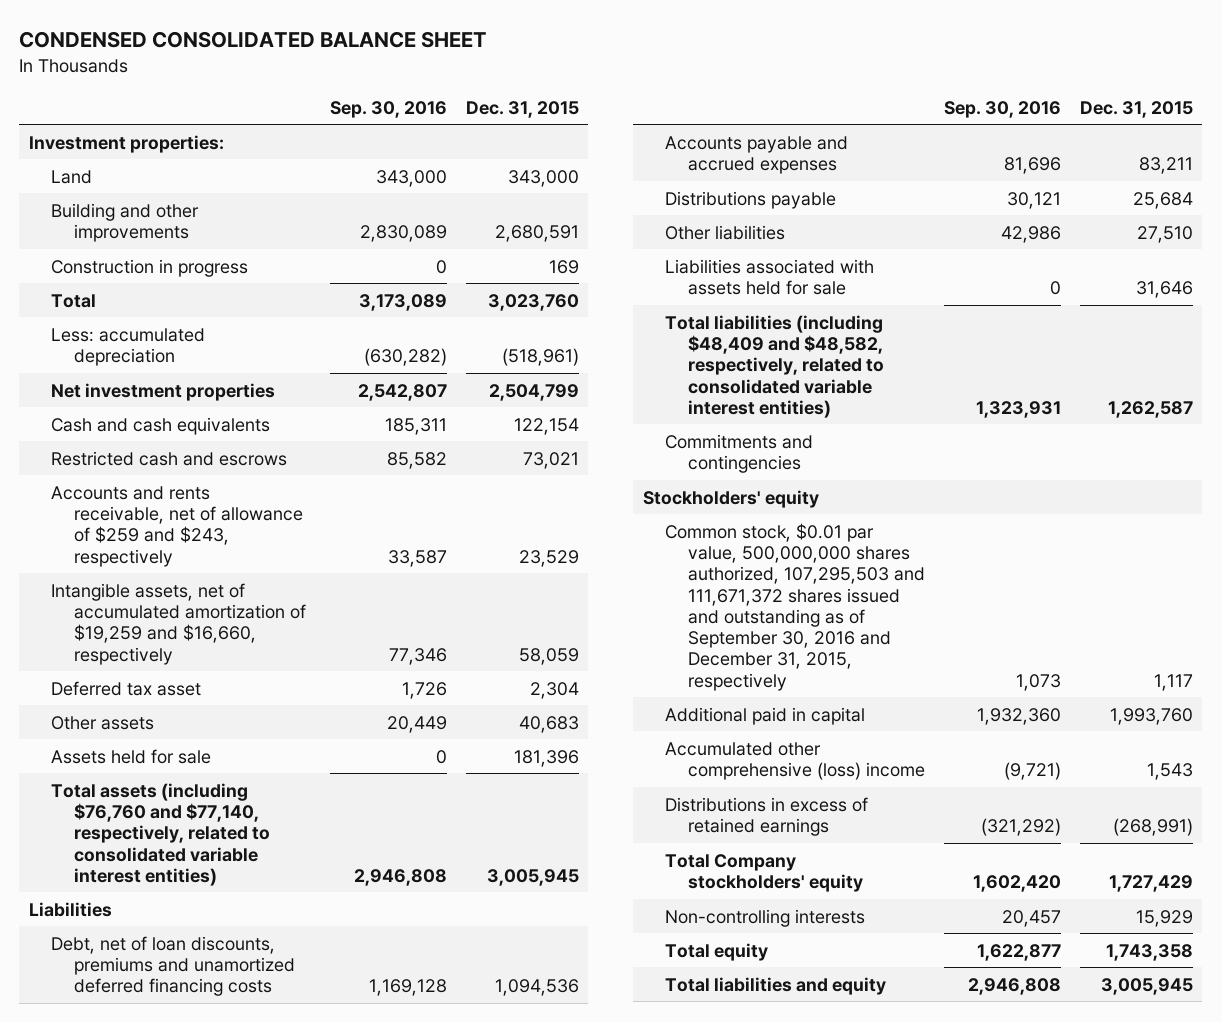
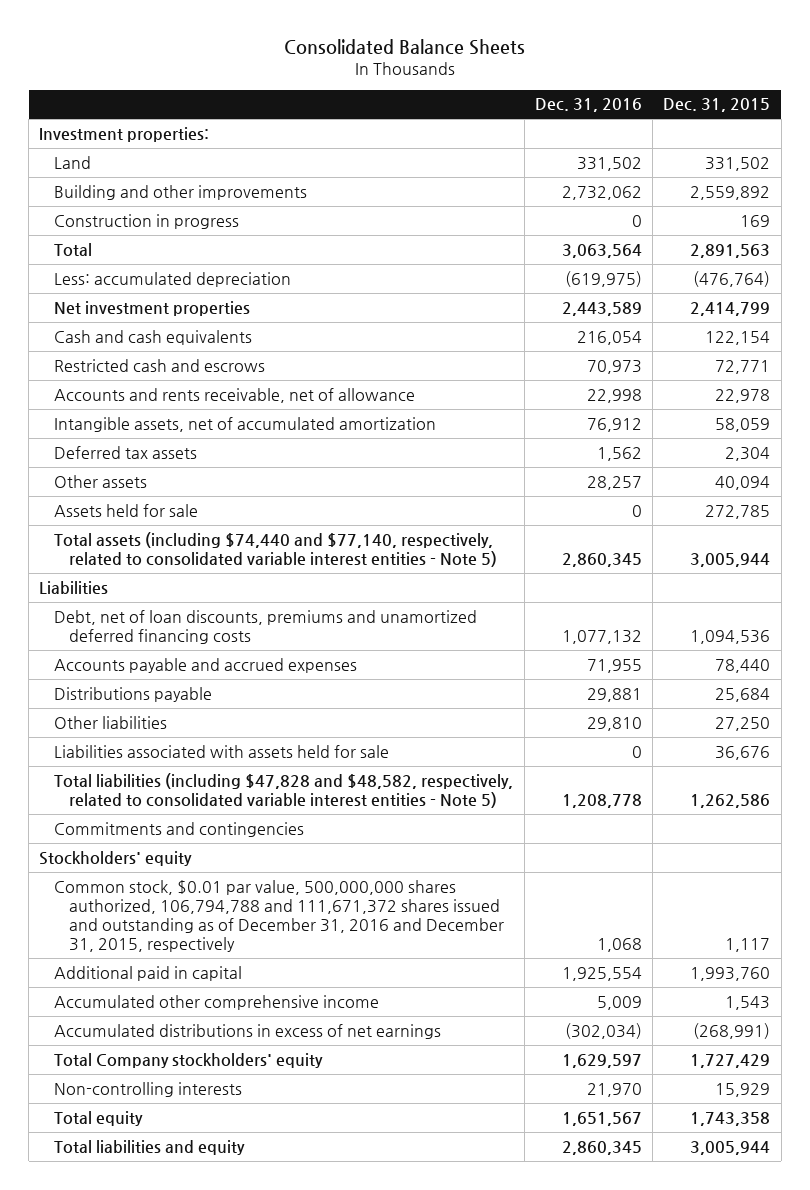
[19,31,488,49] CONDENSED CONSOLIDATED BALANCE SHEET -> [283,38,525,55] Consolidated Balance Sheets
[329,100,447,118] Sep. 30, 2016 -> none
none -> [534,98,642,113] Dec. 31, 2016
[507,169,579,187] 343,000 -> [705,156,771,171] 331,502
[494,224,579,242] 2,680,591 -> [690,185,771,200] 2,559,892
[487,293,579,311] 3,023,760 -> [690,243,771,258] 2,891,563
[501,347,579,366] (518,961) -> [693,270,771,287] (476,764)
[488,383,579,401] 2,504,799 -> [690,301,771,316] 2,414,799
[522,451,579,469] 73,021 -> [715,359,771,374] 72,771
[51,485,303,567] Accounts and rents receivable, net of allowance of $259 and $243, respectively -> [54,387,416,403] Accounts and rents receivable, net of allowance
[518,549,579,567] 23,529 -> [715,388,771,403] 22,978
[51,582,306,665] Intangible assets, net of accumulated amortization of $19,259 and $16,660, respectively -> [54,416,437,432] Intangible assets, net of accumulated amortization
[51,680,202,696] Deferred tax asset -> [54,445,198,459] Deferred tax assets
[518,715,579,733] 40,683 -> [715,475,771,490] 40,094
[513,749,579,767] 181,396 -> [705,504,771,519] 272,785
[51,782,270,886] Total assets (including $76,760 and $77,140, respectively, related to consolidated variable interest entities) -> [54,531,498,567] Total assets (including $74,440 and $77,140, respectively, related to consolidated variable interest entities - Note 5)
[486,868,579,886] 3,005,945 -> [690,552,771,567] 3,005,944
[1138,156,1193,174] 83,211 -> [715,658,771,673] 78,440
[1136,225,1193,243] 27,510 -> [715,716,771,731] 27,250
[1135,280,1193,298] 31,646 -> [715,745,771,760] 36,676
[665,314,884,418] Total liabilities (including $48,409 and $48,582, respectively, related to consolidated variable interest entities) -> [54,772,514,808] Total liabilities (including $47,828 and $48,582, respectively, related to consolidated variable interest entities - Note 5)
[1107,400,1193,418] 1,262,587 -> [690,793,771,808] 1,262,586
[665,522,925,691] Common stock, $0.01 par value, 500,000,000 shares authorized, 107,295,503 and 111,671,372 shares issued and outstanding as of September 30, 2016 and December 31, 2015, respectively -> [54,879,505,953] Common stock, $0.01 par value, 500,000,000 shares authorized, 106,794,788 and 111,671,372 shares issued and outstanding as of December 31, 2016 and December 31, 2015, respectively
[665,741,925,780] Accumulated other comprehensive (loss) income -> [54,994,380,1010] Accumulated other comprehensive income
[665,796,869,836] Distributions in excess of retained earnings -> [54,1023,442,1039] Accumulated distributions in excess of net earnings
[1100,977,1193,995] 3,005,945 -> [690,1140,771,1155] 3,005,944

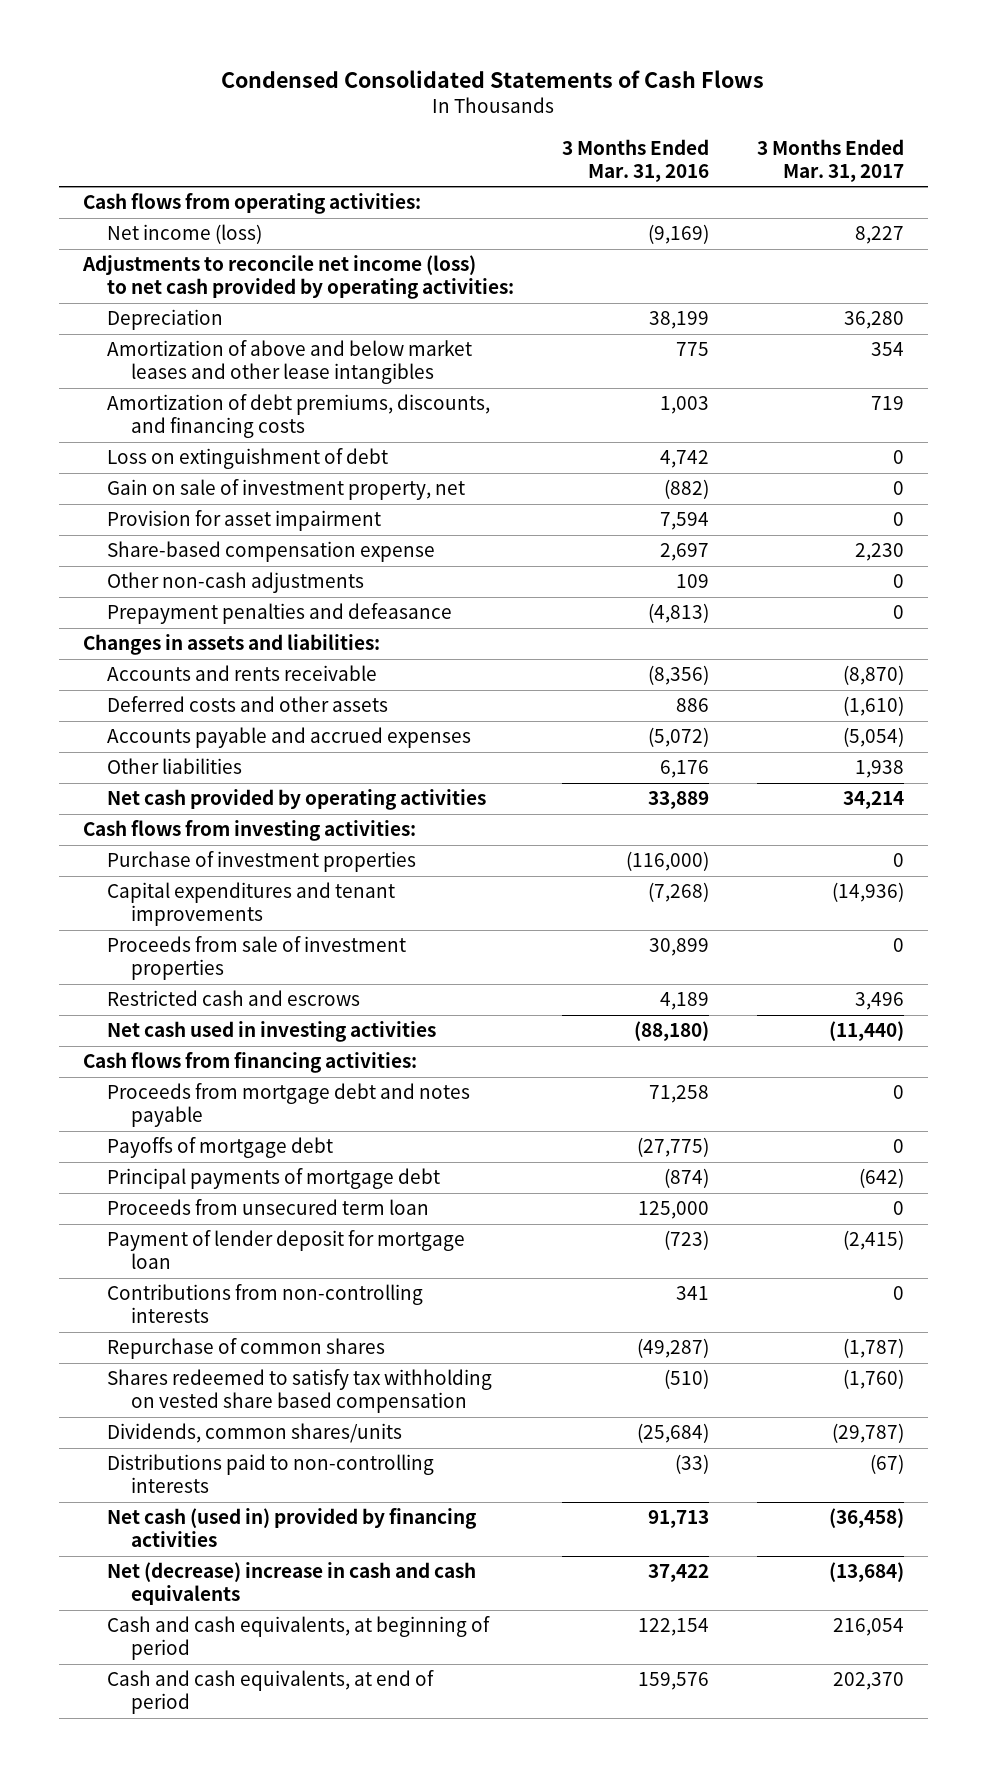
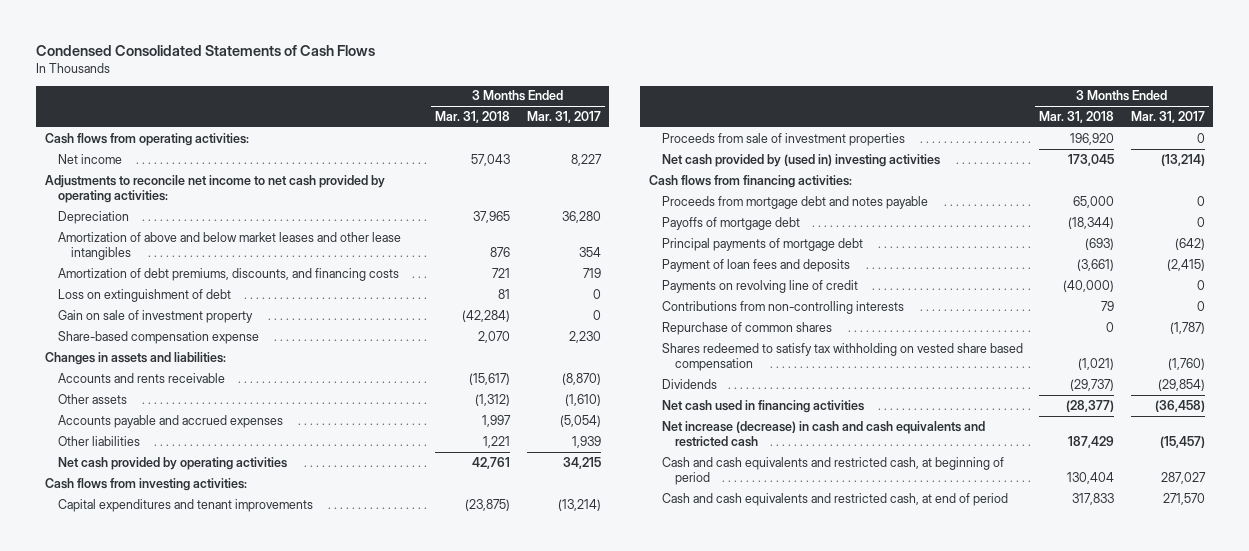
[561,138,709,182] 3 Months Ended Mar. 31, 2016 -> none
none -> [435,111,511,124] Mar. 31, 2018
[106,224,262,245] Net income (loss) -> [57,153,122,164] Net income
[81,255,514,300] Adjustments to reconcile net income (loss) to net cash provided by operating activities: -> [44,174,385,204] Adjustments to reconcile net income to net cash provided by operating activities:
[106,510,381,532] Provision for asset impairment -> none
[106,479,465,501] Gain on sale of investment property, net -> [57,309,253,323] Gain on sale of investment property
[106,572,364,594] Other non-cash adjustments -> none
[106,603,452,625] Prepayment penalties and defeasance -> none
[106,696,388,713] Deferred costs and other assets -> [57,393,127,404] Other assets
[854,760,904,779] 1,938 -> [571,435,601,448] 1,939
[842,791,904,810] 34,214 -> [562,456,601,469] 34,215
[106,851,416,873] Purchase of investment properties -> none
[831,882,904,903] (14,936) -> [557,498,601,511] (13,214)
[106,990,360,1007] Restricted cash and escrows -> none
[106,1021,436,1043] Net cash used in investing activities -> [661,153,940,167] Net cash provided by (used in) investing activities
[828,1021,904,1042] (11,440) -> [1160,153,1205,166] (13,214)
[106,1199,429,1216] Proceeds from unsecured term loan -> none
[106,1230,465,1270] Payment of lender deposit for mortgage loan -> [661,258,850,272] Payment of loan fees and deposits
none -> [661,279,858,293] Payments on revolving line of credit
[106,1454,434,1494] Distributions paid to non-controlling interests -> none
[106,1423,402,1444] Dividends, common shares/units -> [661,378,717,389] Dividends
[831,1423,904,1444] (29,787) -> [1157,378,1205,391] (29,854)
[106,1508,477,1548] Net cash (used in) provided by financing activities -> [661,399,864,413] Net cash used in financing activities
[106,1562,476,1606] Net (decrease) increase in cash and cash equivalents -> [661,420,985,448] Net increase (decrease) in cash and cash equivalents and restricted cash
[828,1562,904,1583] (13,684) -> [1159,436,1205,449] (15,457)
[106,1616,490,1661] Cash and cash equivalents, at beginning of period -> [661,456,1004,486] Cash and cash equivalents and restricted cash, at beginning of period
[832,1618,904,1637] 216,054 -> [1160,472,1206,485] 287,027
[106,1670,434,1715] Cash and cash equivalents, at end of period -> [661,492,1008,506] Cash and cash equivalents and restricted cash, at end of period
[832,1672,904,1691] 202,370 -> [1162,492,1205,505] 271,570

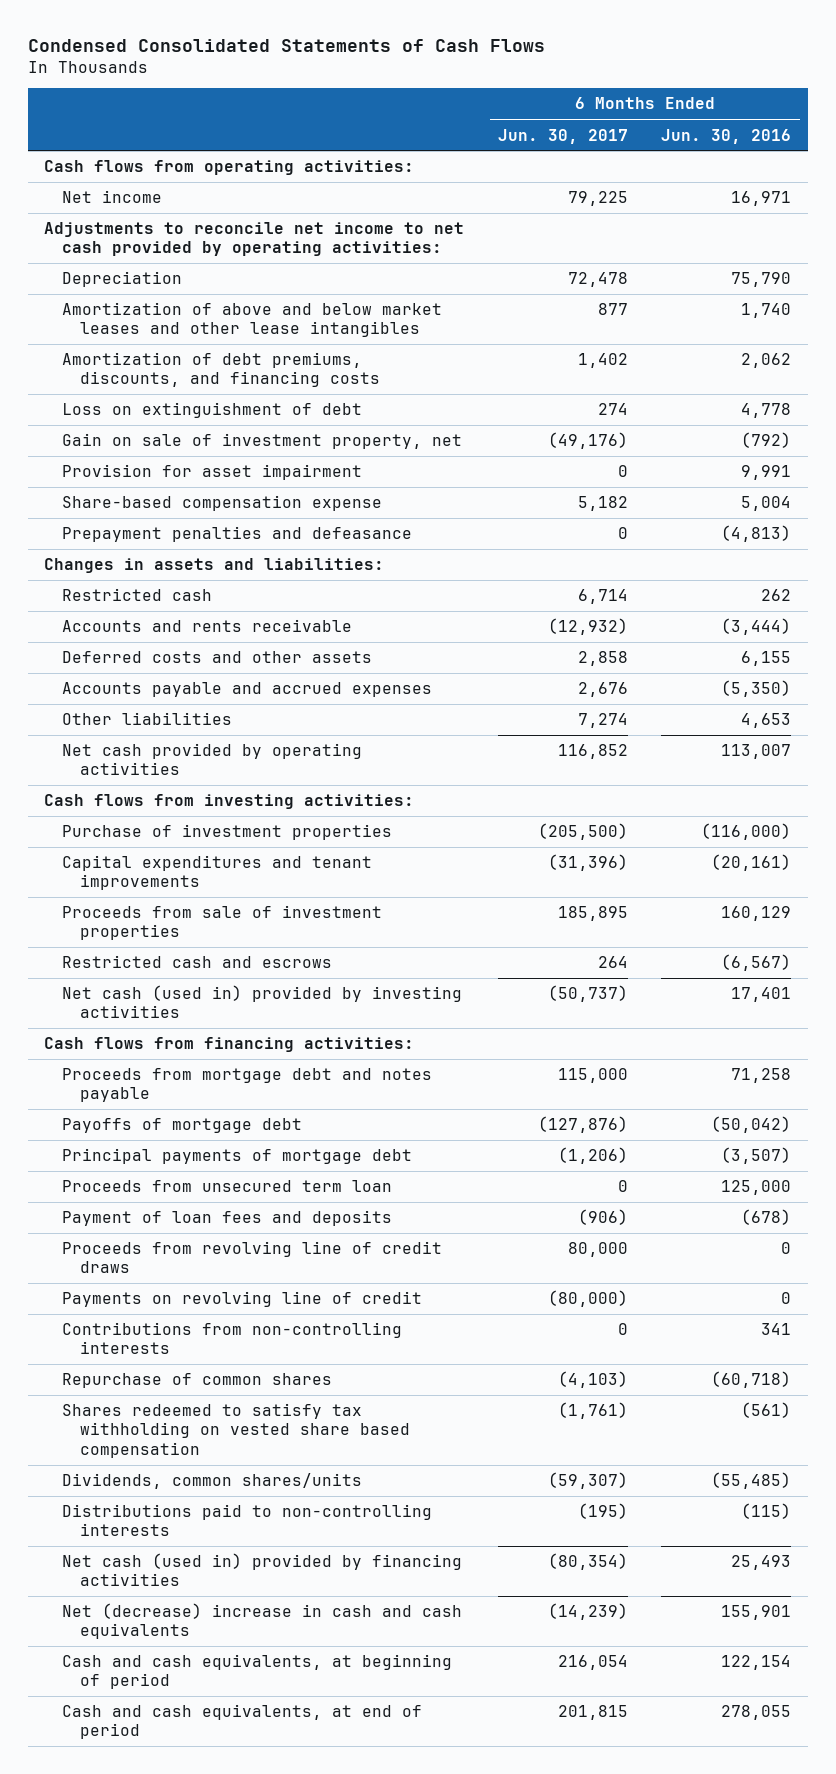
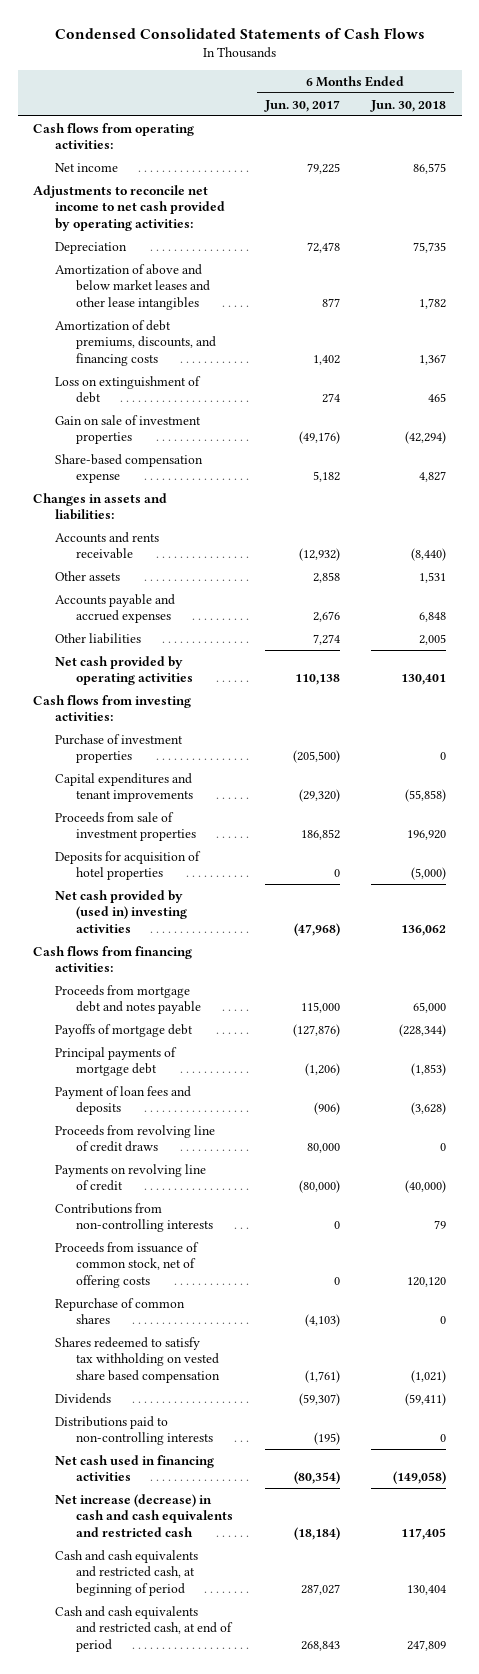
[661,128,792,144] Jun. 30, 2016 -> none
none -> [369,99,446,112] Jun. 30, 2018
[62,464,363,481] Provision for asset impairment -> none
[62,433,463,450] Gain on sale of investment property, net -> [54,414,201,445] Gain on sale of investment properties
[62,526,413,543] Prepayment penalties and defeasance -> none
[62,588,213,602] Restricted cash -> none
[62,651,373,664] Deferred costs and other assets -> [54,570,120,581] Other assets
[557,744,628,760] 116,852 -> [294,674,340,686] 110,138
[62,955,333,969] Restricted cash and escrows -> none
[547,854,628,872] (31,396) -> [298,789,340,803] (29,320)
[557,906,628,922] 185,895 -> [300,829,340,841] 186,852
none -> [54,850,201,881] Deposits for acquisition of hotel properties
[62,985,463,1019] Net cash (used in) provided by investing activities -> [54,889,188,933] Net cash provided by (used in) investing activities
[547,985,628,1003] (50,737) -> [293,922,340,936] (47,968)
[62,1180,393,1193] Proceeds from unsecured term loan -> none
none -> [54,1241,199,1288] Proceeds from issuance of common stock, net of offering costs
[62,1473,363,1490] Dividends, common shares/units -> [54,1392,111,1404] Dividends
[62,1553,463,1587] Net cash (used in) provided by financing activities -> [54,1454,214,1482] Net cash used in financing activities
[62,1603,463,1640] Net (decrease) increase in cash and cash equivalents -> [54,1493,234,1537] Net increase (decrease) in cash and cash equivalents and restricted cash
[547,1603,628,1621] (14,239) -> [293,1526,340,1540] (18,184)
[62,1654,453,1690] Cash and cash equivalents, at beginning of period -> [54,1549,198,1596] Cash and cash equivalents and restricted cash, at beginning of period
[557,1655,628,1671] 216,054 -> [300,1583,340,1595] 287,027
[62,1704,423,1740] Cash and cash equivalents, at end of period -> [54,1605,234,1652] Cash and cash equivalents and restricted cash, at end of period
[557,1705,628,1721] 201,815 -> [300,1640,340,1651] 268,843

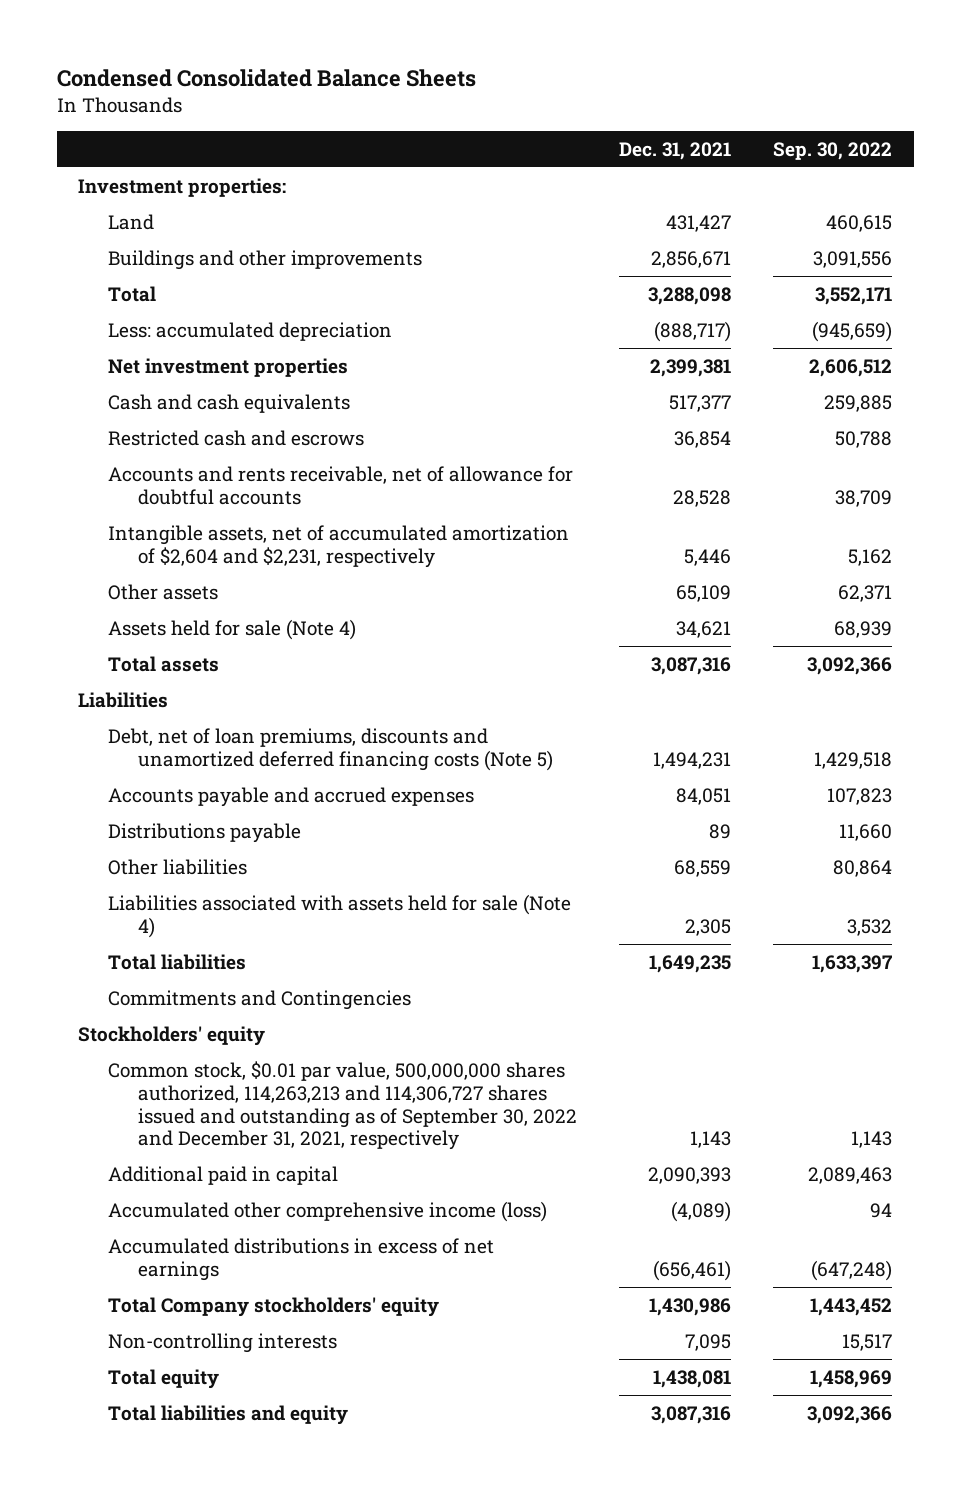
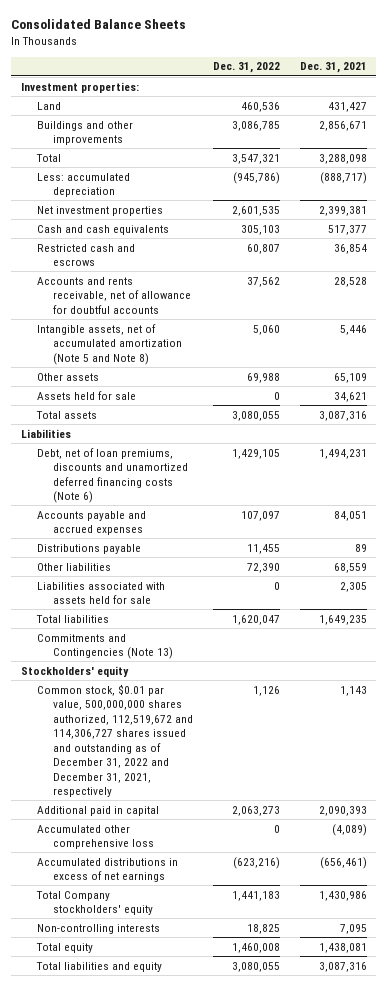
[56,69,476,88] Condensed Consolidated Balance Sheets -> [11,19,187,30] Consolidated Balance Sheets
[773,141,893,160] Sep. 30, 2022 -> none
none -> [212,62,280,74] Dec. 31, 2022
[107,524,569,568] Intangible assets, net of accumulated amortization of $2,604 and $2,231, respectively -> [37,323,183,365] Intangible assets, net of accumulated amortization (Note 5 and Note 8)
[107,618,356,640] Assets held for sale (Note 4) -> [37,390,137,400] Assets held for sale
[107,727,554,771] Debt, net of loan premiums, discounts and unamortized deferred financing costs (Note 5) -> [37,447,189,504] Debt, net of loan premiums, discounts and unamortized deferred financing costs (Note 6)
[107,893,571,938] Liabilities associated with assets held for sale (Note 4) -> [37,581,166,605] Liabilities associated with assets held for sale
[107,989,411,1010] Commitments and Contingencies -> [37,633,174,660] Commitments and Contingencies (Note 13)
[107,1060,578,1151] Common stock, $0.01 par value, 500,000,000 shares authorized, 114,263,213 and 114,306,727 shares issued and outstanding as of September 30, 2022 and December 31, 2021, respectively -> [37,683,194,798] Common stock, $0.01 par value, 500,000,000 shares authorized, 112,519,672 and 114,306,727 shares issued and outstanding as of December 31, 2022 and December 31, 2021, respectively
[107,1200,547,1222] Accumulated other comprehensive income (loss) -> [37,824,155,850] Accumulated other comprehensive loss

